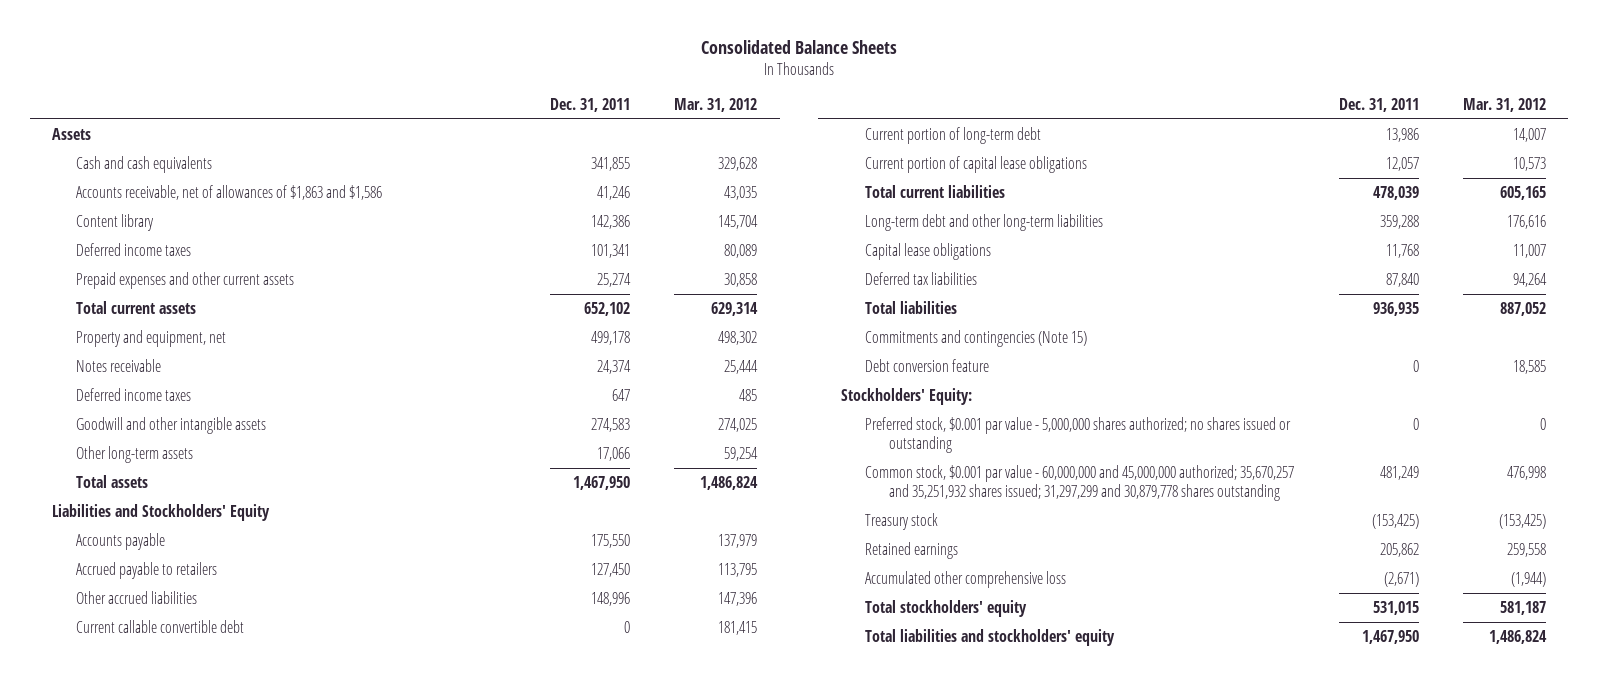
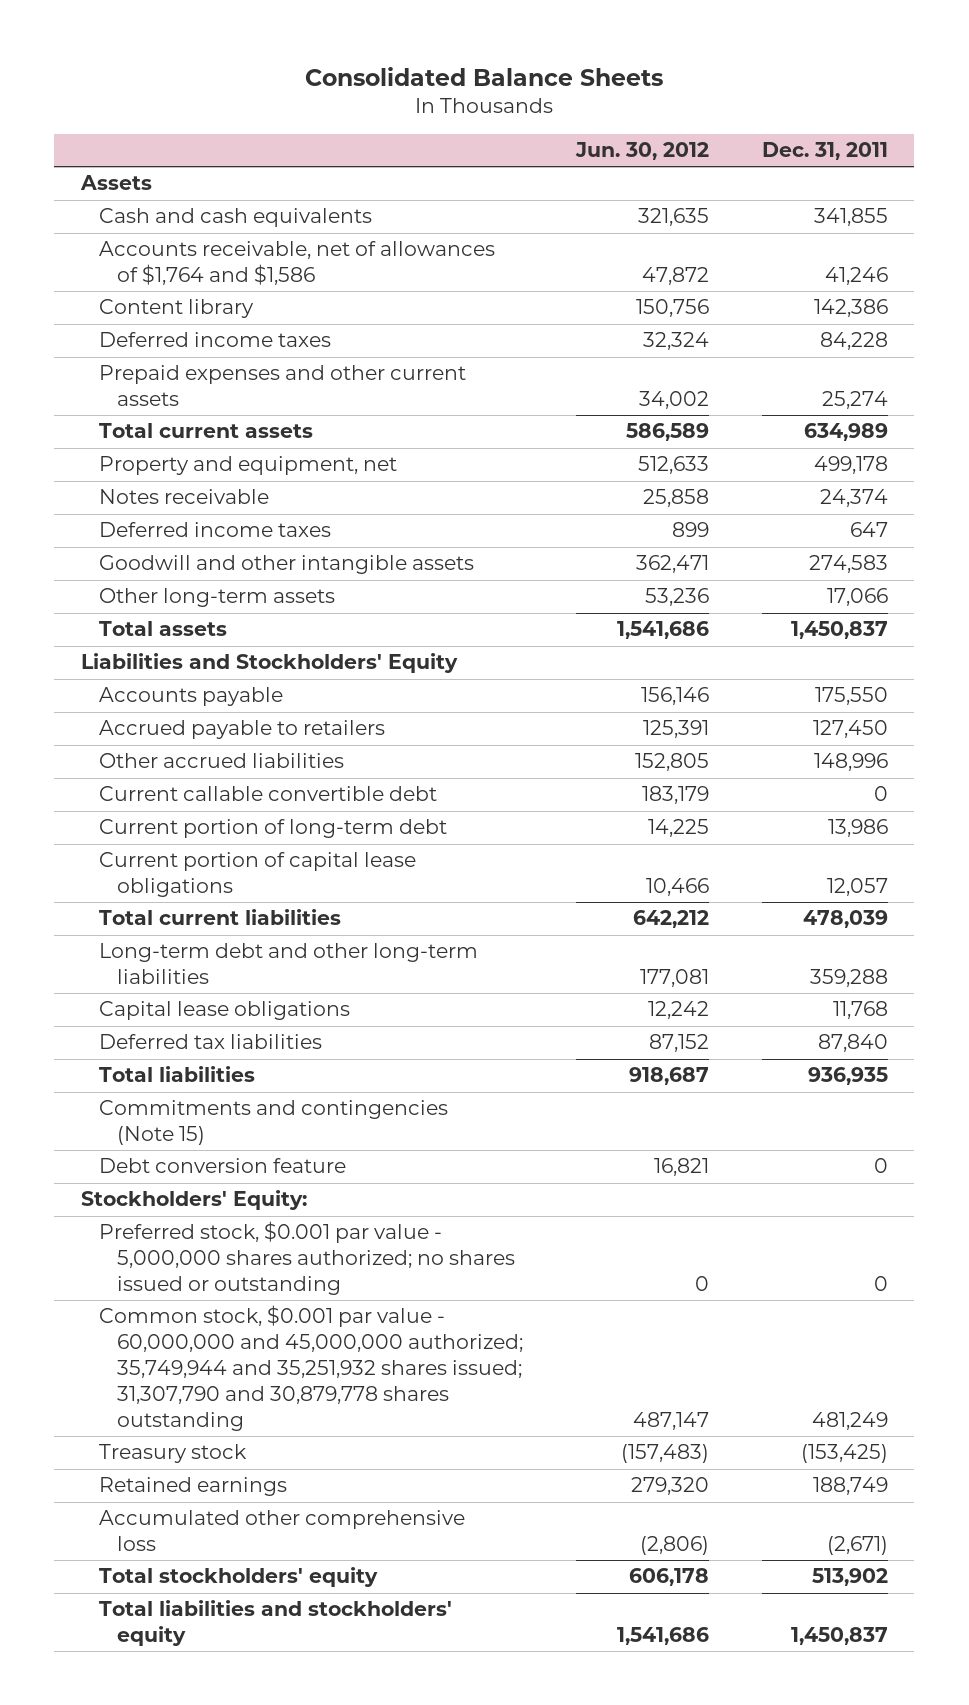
[674,97,758,112] Mar. 31, 2012 -> none
none -> [574,142,709,161] Jun. 30, 2012
[76,184,383,200] Accounts receivable, net of allowances of $1,863 and $1,586 -> [98,241,495,286] Accounts receivable, net of allowances of $1,764 and $1,586
[590,243,630,258] 101,341 -> [819,332,888,351] 84,228
[583,301,630,316] 652,102 -> [803,423,888,442] 634,989
[572,475,630,490] 1,467,950 -> [790,621,888,640] 1,450,837
[864,464,1294,502] Common stock, $0.001 par value - 60,000,000 and 45,000,000 authorized; 35,670,257 and 35,251,932 shares issued; 31,297,299 and 30,879,778 shares outstanding -> [98,1305,523,1432] Common stock, $0.001 par value - 60,000,000 and 45,000,000 authorized; 35,749,944 and 35,251,932 shares issued; 31,307,790 and 30,879,778 shares outstanding
[1379,542,1419,557] 205,862 -> [812,1477,888,1496] 188,749
[1372,600,1419,615] 531,015 -> [811,1568,888,1587] 513,902
[1361,629,1419,644] 1,467,950 -> [790,1627,888,1646] 1,450,837

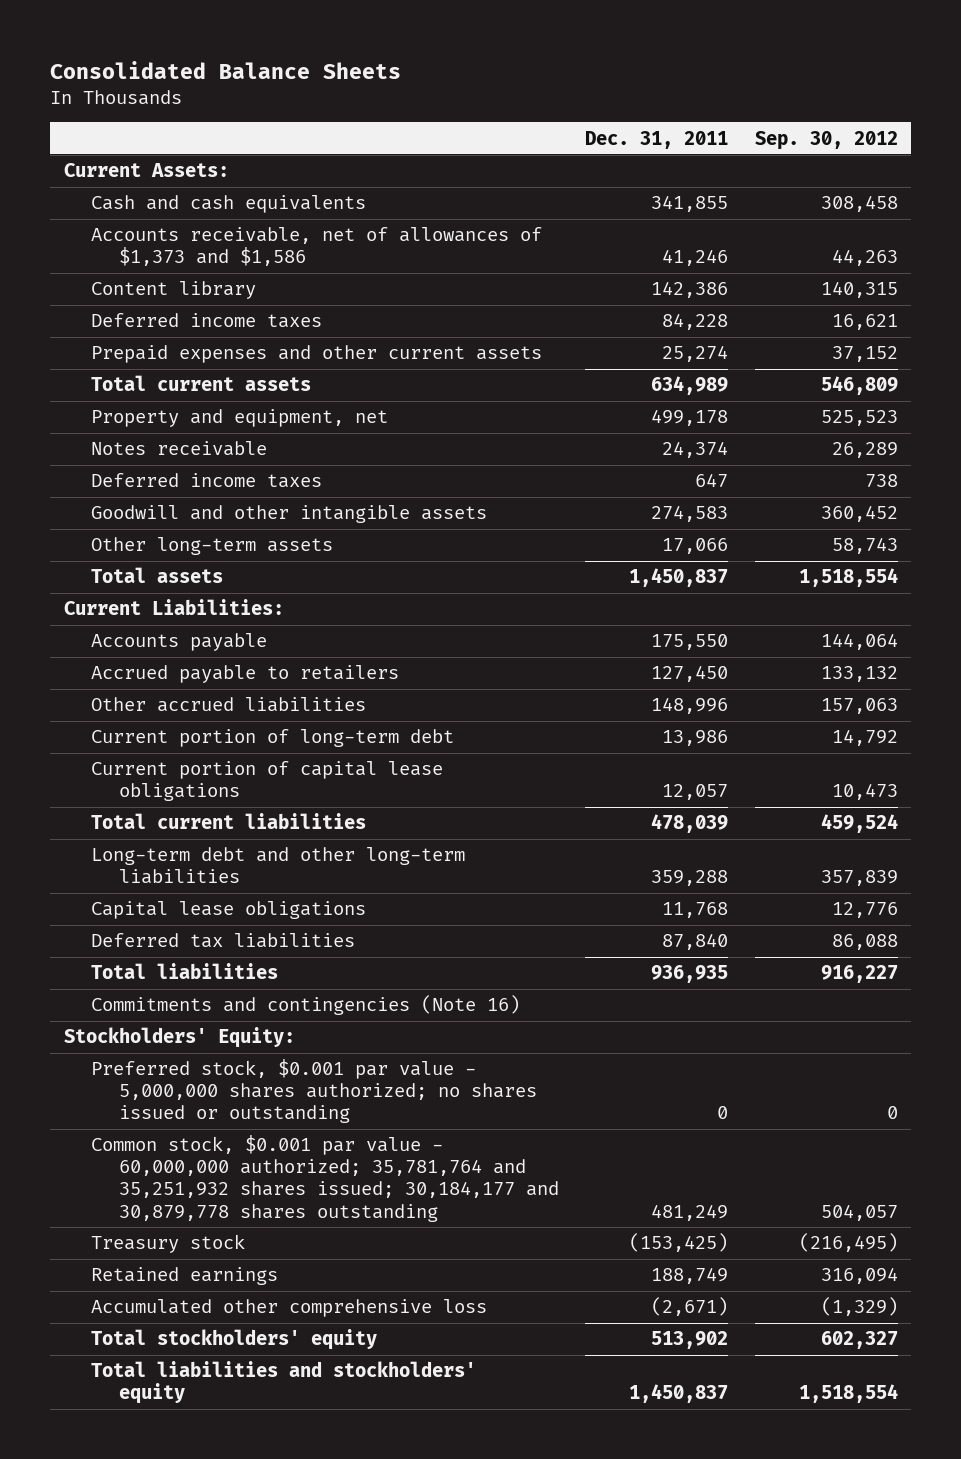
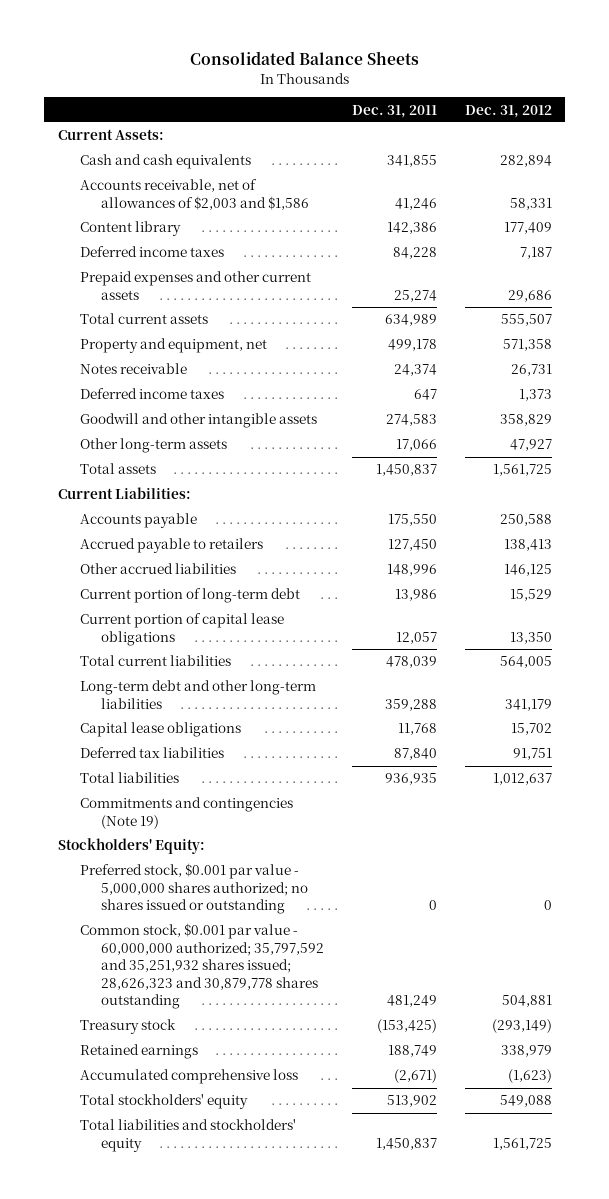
[754,130,898,150] Sep. 30, 2012 -> none
none -> [464,104,552,118] Dec. 31, 2012
[91,227,543,267] Accounts receivable, net of allowances of $1,373 and $1,586 -> [79,179,310,210] Accounts receivable, net of allowances of $2,003 and $1,586
[91,995,521,1016] Commitments and contingencies (Note 16) -> [79,797,293,829] Commitments and contingencies (Note 19)
[91,1135,560,1222] Common stock, $0.001 par value - 60,000,000 authorized; 35,781,764 and 35,251,932 shares issued; 30,184,177 and 30,879,778 shares outstanding -> [79,923,325,1010] Common stock, $0.001 par value - 60,000,000 authorized; 35,797,592 and 35,251,932 shares issued; 28,626,323 and 30,879,778 shares outstanding
[91,1299,488,1318] Accumulated other comprehensive loss -> [79,1069,298,1085] Accumulated comprehensive loss

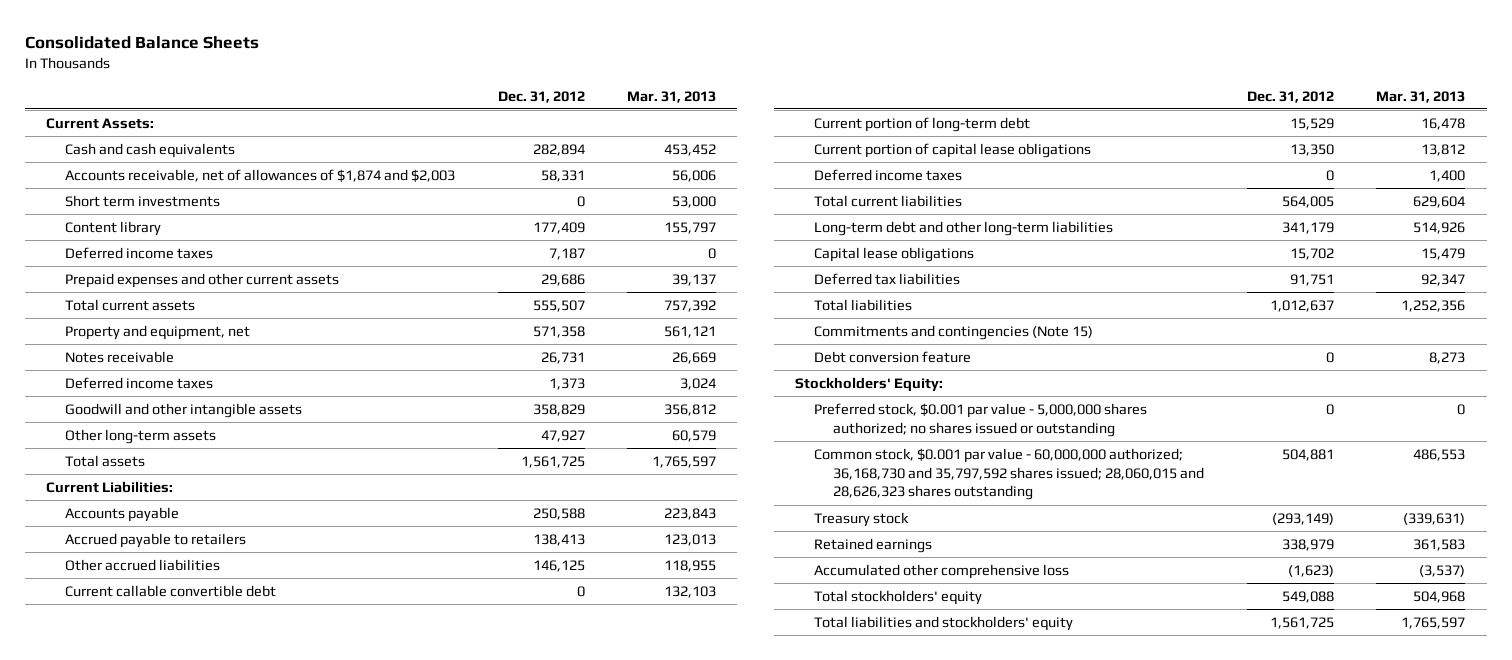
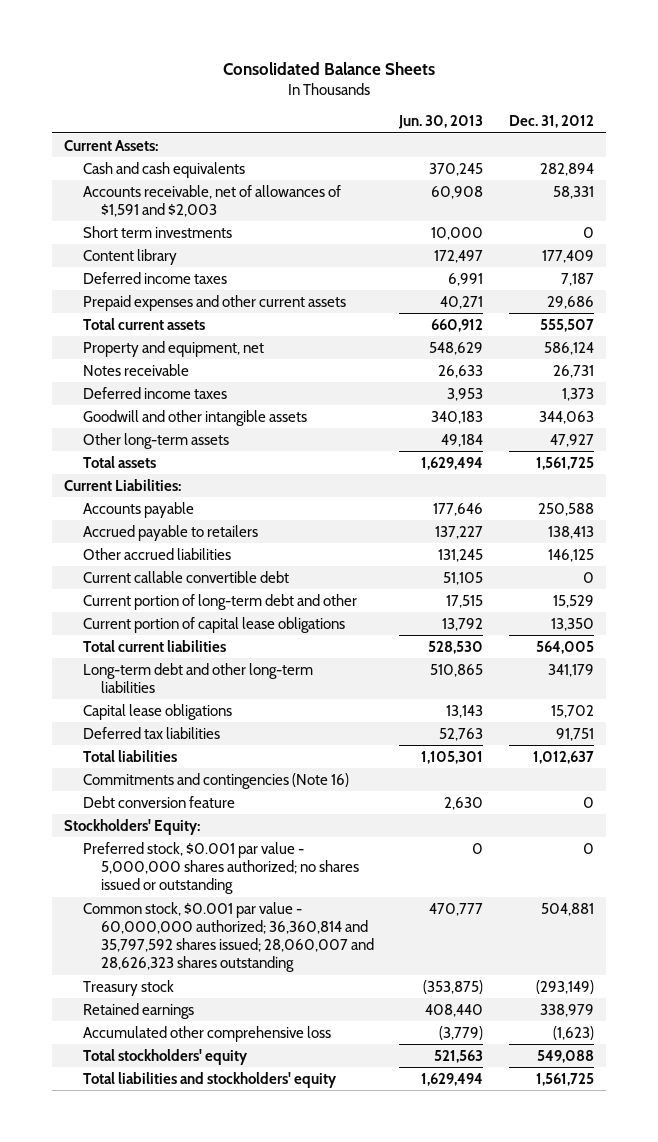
[627,90,717,103] Mar. 31, 2013 -> none
none -> [398,115,484,130] Jun. 30, 2013
[65,168,456,183] Accounts receivable, net of allowances of $1,874 and $2,003 -> [82,184,341,217] Accounts receivable, net of allowances of $1,591 and $2,003
[532,325,585,338] 571,358 -> [543,341,594,355] 586,124
[532,403,585,416] 358,829 -> [538,410,594,424] 344,063
[814,116,1031,132] Current portion of long-term debt -> [82,593,357,610] Current portion of long-term debt and other
[814,168,963,181] Deferred income taxes -> none
[814,324,1094,340] Commitments and contingencies (Note 15) -> [82,772,349,789] Commitments and contingencies (Note 16)
[814,447,1205,501] Common stock, $0.001 par value - 60,000,000 authorized; 36,168,730 and 35,797,592 shares issued; 28,060,015 and 28,626,323 shares outstanding -> [82,901,374,973] Common stock, $0.001 par value - 60,000,000 authorized; 36,360,814 and 35,797,592 shares issued; 28,060,007 and 28,626,323 shares outstanding

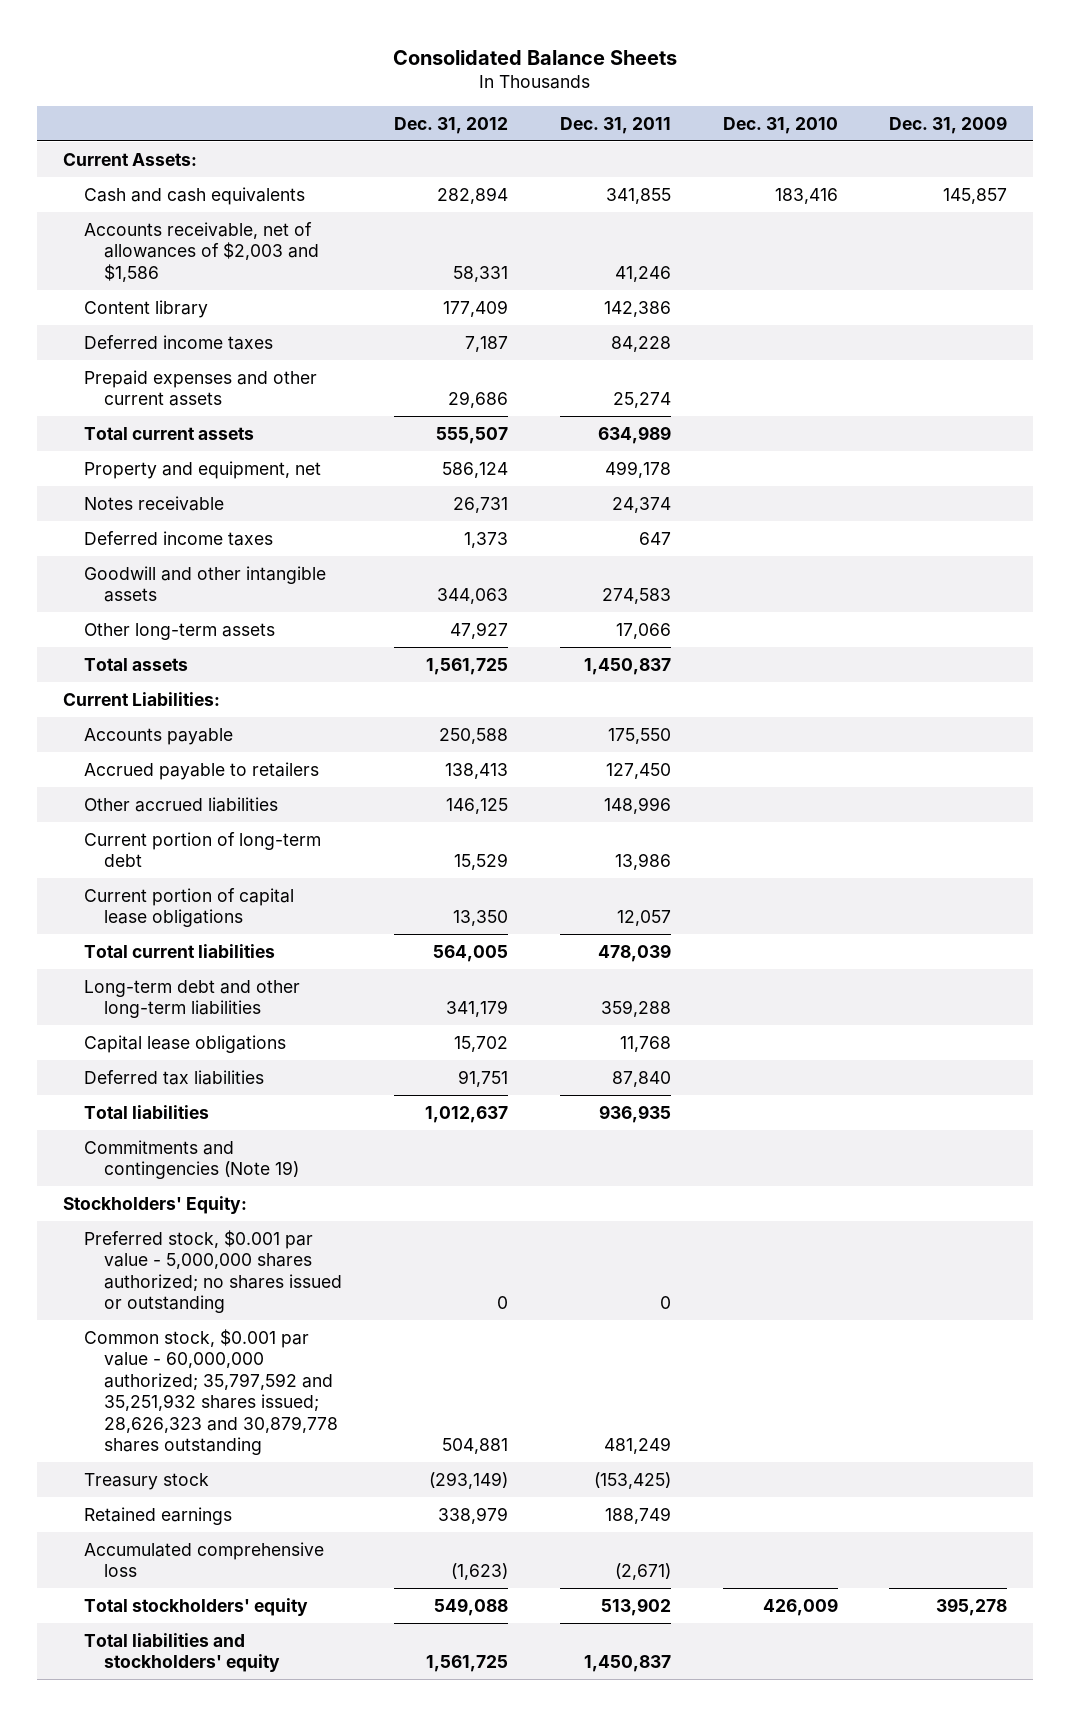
[398,115,484,130] Jun. 30, 2013 -> none
none -> [559,116,671,134] Dec. 31, 2011
none -> [722,116,838,134] Dec. 31, 2010
none -> [889,115,1008,134] Dec. 31, 2009
[82,225,232,238] Short term investments -> none
[82,184,341,217] Accounts receivable, net of allowances of $1,591 and $2,003 -> [83,221,320,282] Accounts receivable, net of allowances of $2,003 and $1,586
[82,570,289,583] Current callable convertible debt -> none
[82,593,357,610] Current portion of long-term debt and other -> [83,831,321,868] Current portion of long-term debt
[82,795,235,808] Debt conversion feature -> none
[82,772,349,789] Commitments and contingencies (Note 16) -> [83,1139,300,1180] Commitments and contingencies (Note 19)
[82,901,374,973] Common stock, $0.001 par value - 60,000,000 authorized; 36,360,814 and 35,797,592 shares issued; 28,060,007 and 28,626,323 shares outstanding -> [83,1328,339,1456] Common stock, $0.001 par value - 60,000,000 authorized; 35,797,592 and 35,251,932 shares issued; 28,626,323 and 30,879,778 shares outstanding
[82,1025,331,1042] Accumulated other comprehensive loss -> [83,1541,324,1578] Accumulated comprehensive loss

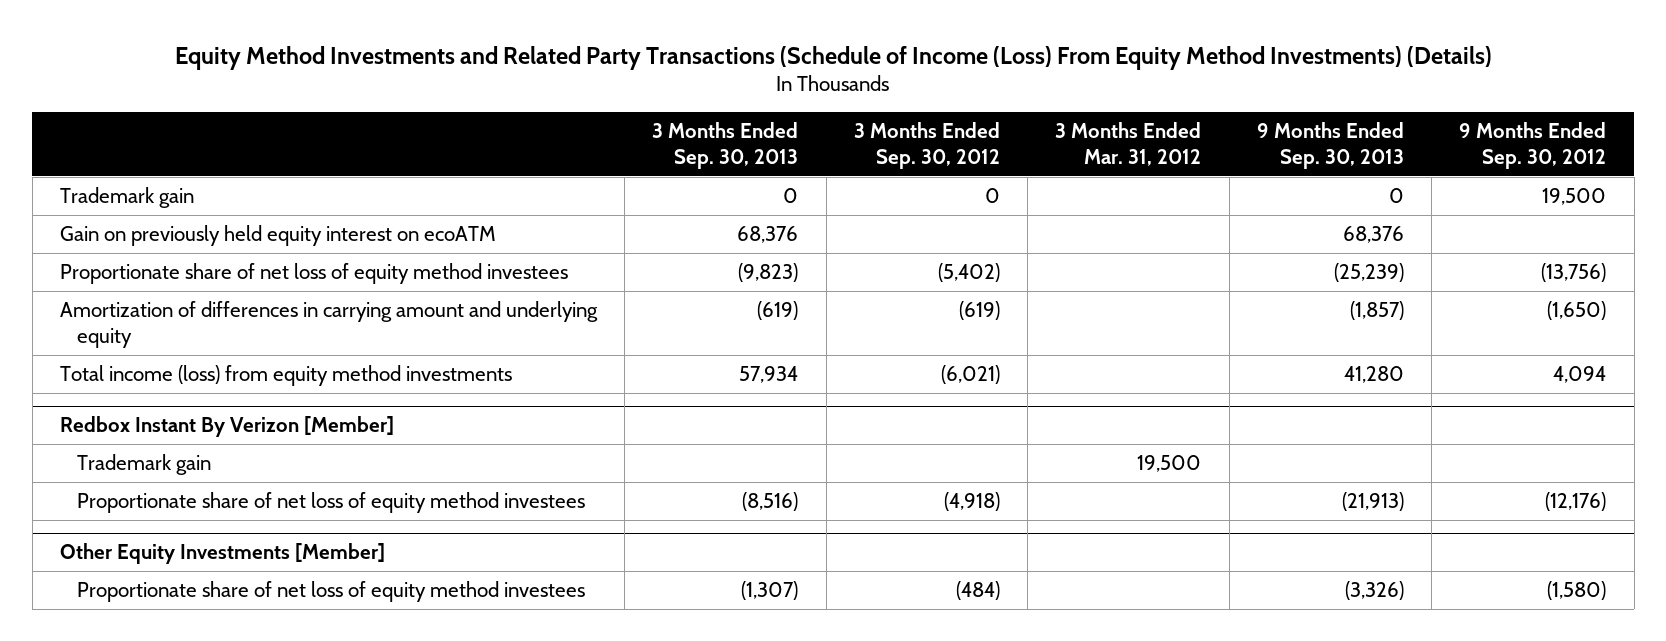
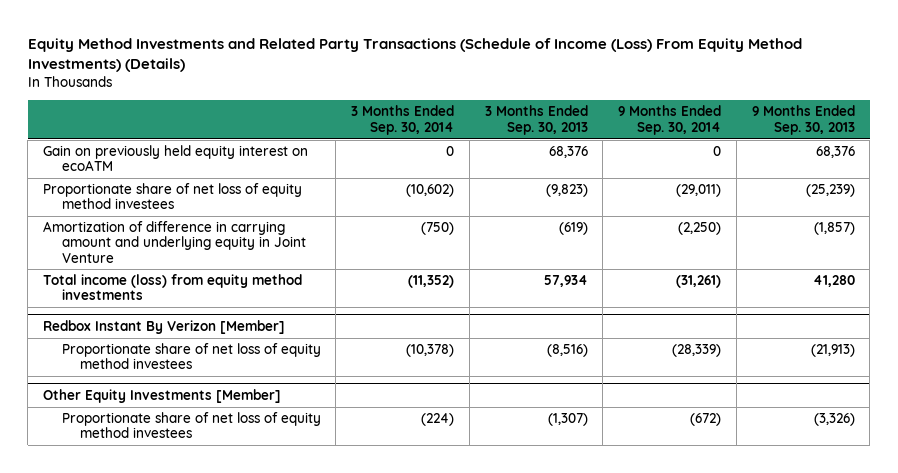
[853,121,1000,169] 3 Months Ended Sep. 30, 2012 -> none
[1055,121,1202,166] 3 Months Ended Mar. 31, 2012 -> none
[1459,121,1607,169] 9 Months Ended Sep. 30, 2012 -> none
none -> [351,105,455,135] 3 Months Ended Sep. 30, 2014
none -> [618,105,722,135] 9 Months Ended Sep. 30, 2014
[59,187,194,209] Trademark gain -> none
[59,301,598,349] Amortization of differences in carrying amount and underlying equity -> [43,221,306,263] Amortization of difference in carrying amount and underlying equity in Joint Venture
[76,454,211,476] Trademark gain -> none

